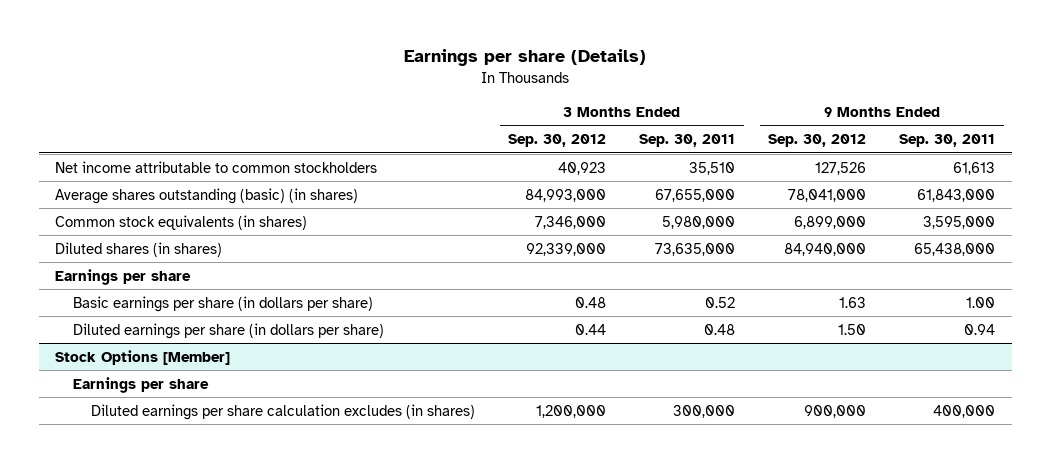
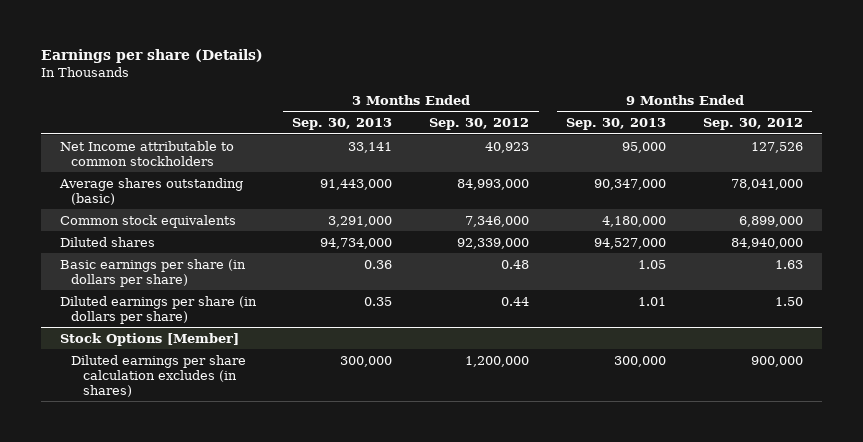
[639,134,736,148] Sep. 30, 2011 -> none
[899,134,996,148] Sep. 30, 2011 -> none
none -> [292,118,393,131] Sep. 30, 2013
none -> [566,118,667,131] Sep. 30, 2013
[55,268,192,285] Earnings per share -> none
[55,160,378,173] Net income attributable to common stockholders -> [59,140,234,166] Net Income attributable to common stockholders
[55,187,359,204] Average shares outstanding (basic) (in shares) -> [58,177,243,205] Average shares outstanding (basic)
[55,214,308,230] Common stock equivalents (in shares) -> [59,214,236,228] Common stock equivalents
[55,241,223,257] Diluted shares (in shares) -> [59,236,155,247] Diluted shares
[73,376,210,393] Earnings per share -> none

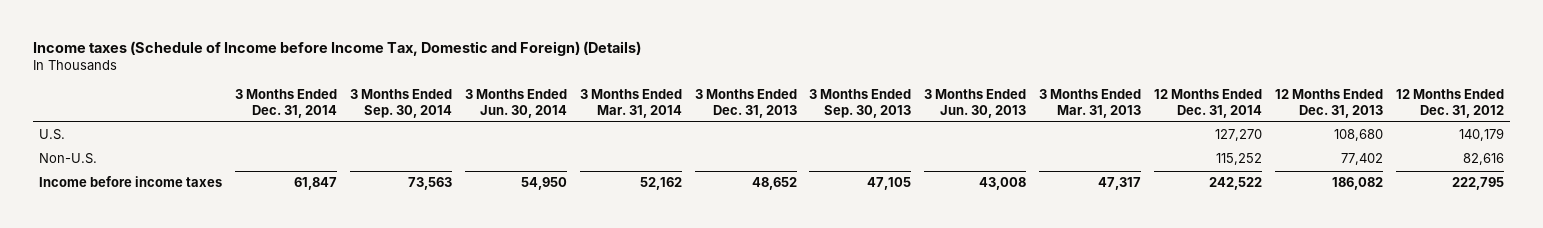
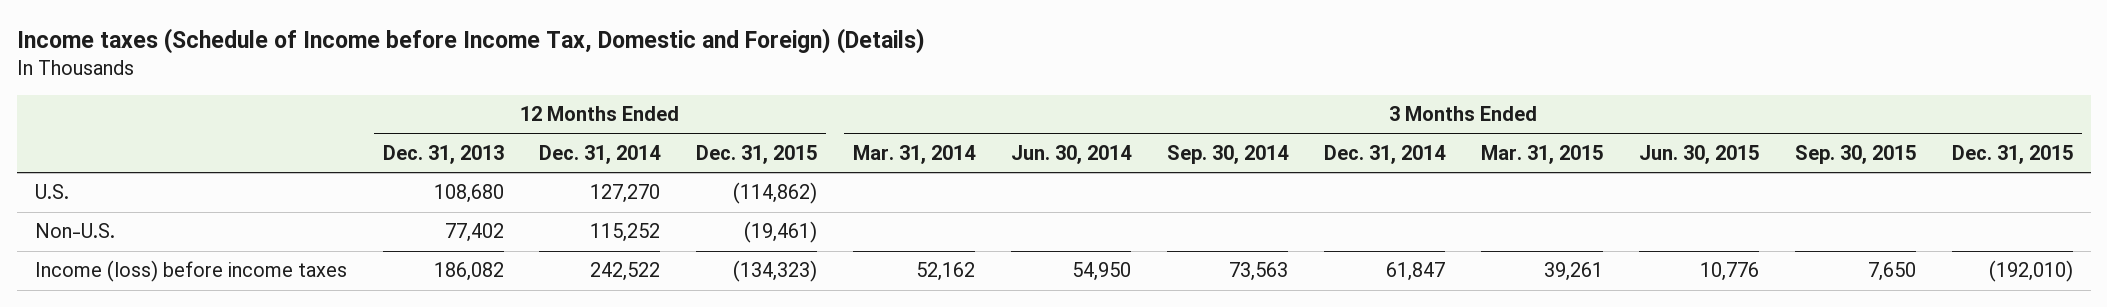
[694,89,797,118] 3 Months Ended Dec. 31, 2013 -> none
[809,89,912,118] 3 Months Ended Sep. 30, 2013 -> none
[924,89,1027,118] 3 Months Ended Jun. 30, 2013 -> none
[1039,89,1142,118] 3 Months Ended Mar. 31, 2013 -> none
[1395,89,1504,118] 12 Months Ended Dec. 31, 2012 -> none
none -> [696,144,818,164] Dec. 31, 2015
none -> [1481,144,1604,164] Mar. 31, 2015
none -> [1638,144,1759,164] Jun. 30, 2015
none -> [1794,144,1916,164] Sep. 30, 2015
none -> [1951,144,2073,164] Dec. 31, 2015
[39,176,223,188] Income before income taxes -> [34,260,347,283] Income (loss) before income taxes

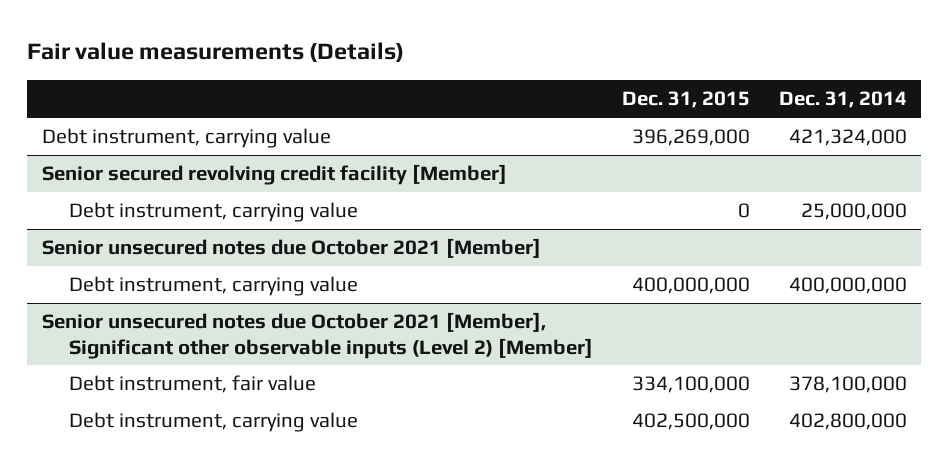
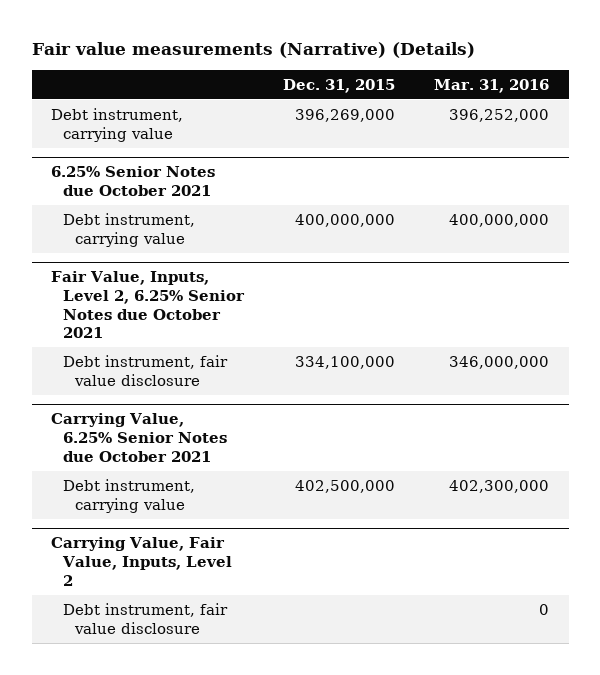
[27,42,405,63] Fair value measurements (Details) -> [31,41,475,58] Fair value measurements (Narrative) (Details)
[778,91,907,109] Dec. 31, 2014 -> none
none -> [434,78,550,93] Mar. 31, 2016
[41,164,507,186] Senior secured revolving credit facility [Member] -> none
[69,202,359,223] Debt instrument, carrying value -> none
[41,238,541,259] Senior unsecured notes due October 2021 [Member] -> [51,166,216,196] 6.25% Senior Notes due October 2021
[41,312,594,359] Senior unsecured notes due October 2021 [Member], Significant other observable inputs (Level 2) [Member] -> none
none -> [51,271,245,339] Fair Value, Inputs, Level 2, 6.25% Senior Notes due October 2021
[69,375,317,394] Debt instrument, fair value -> [62,354,228,386] Debt instrument, fair value disclosure
none -> [51,413,227,462] Carrying Value, 6.25% Senior Notes due October 2021
none -> [51,537,232,586] Carrying Value, Fair Value, Inputs, Level 2
none -> [62,602,228,634] Debt instrument, fair value disclosure

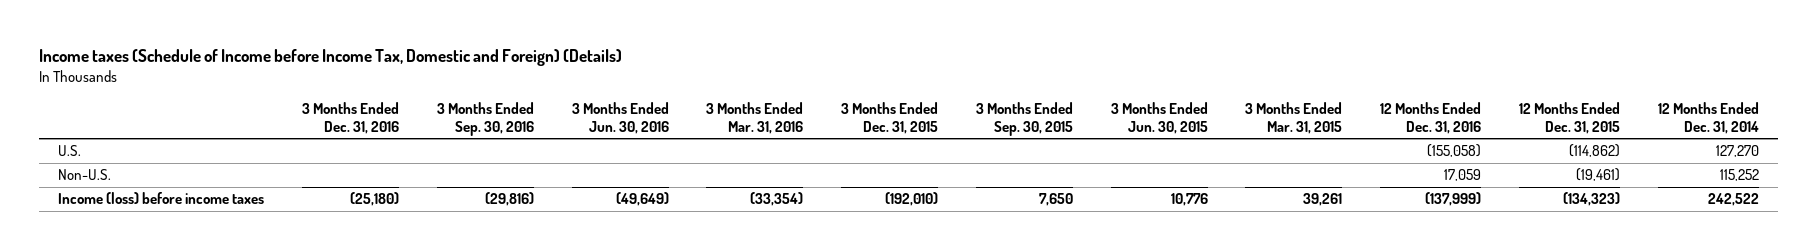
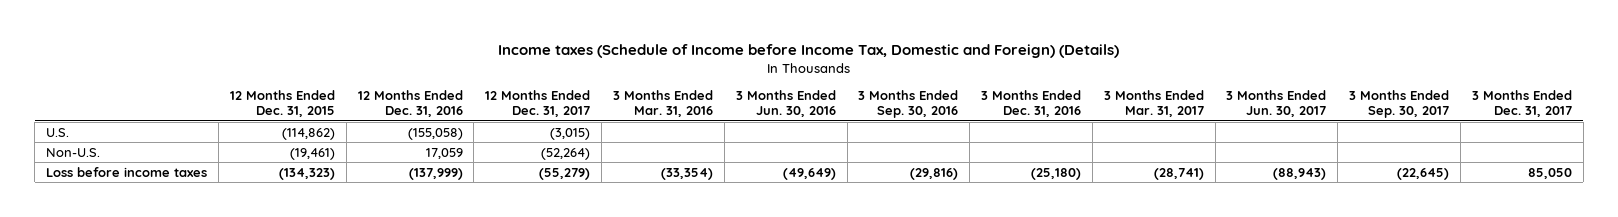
[841,102,939,134] 3 Months Ended Dec. 31, 2015 -> none
[975,102,1073,136] 3 Months Ended Sep. 30, 2015 -> none
[1110,102,1208,134] 3 Months Ended Jun. 30, 2015 -> none
[1245,102,1343,134] 3 Months Ended Mar. 31, 2015 -> none
[1657,102,1759,134] 12 Months Ended Dec. 31, 2014 -> none
none -> [485,90,591,118] 12 Months Ended Dec. 31, 2017
none -> [1103,90,1204,118] 3 Months Ended Mar. 31, 2017
none -> [1226,90,1327,118] 3 Months Ended Jun. 30, 2017
none -> [1349,90,1450,119] 3 Months Ended Sep. 30, 2017
none -> [1471,90,1572,118] 3 Months Ended Dec. 31, 2017
[58,192,265,205] Income (loss) before income taxes -> [46,166,208,177] Loss before income taxes

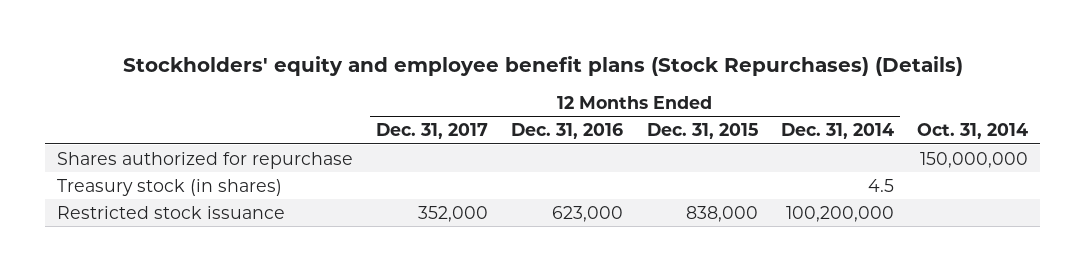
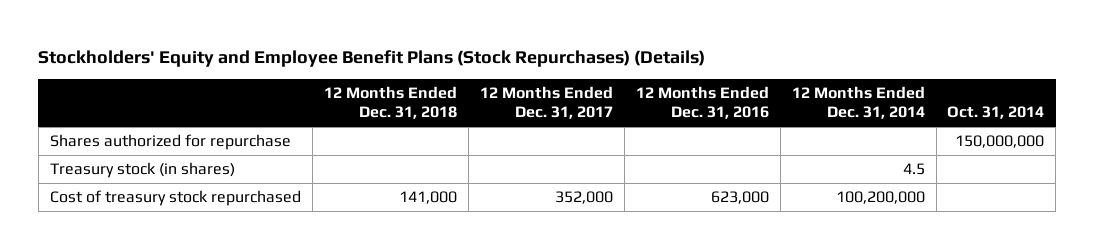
[122,56,963,77] Stockholders' equity and employee benefit plans (Stock Repurchases) (Details) -> [38,49,706,67] Stockholders' Equity and Employee Benefit Plans (Stock Repurchases) (Details)
[646,123,758,140] Dec. 31, 2015 -> none
none -> [323,85,457,120] 12 Months Ended Dec. 31, 2018
[56,205,285,219] Restricted stock issuance -> [49,190,301,207] Cost of treasury stock repurchased

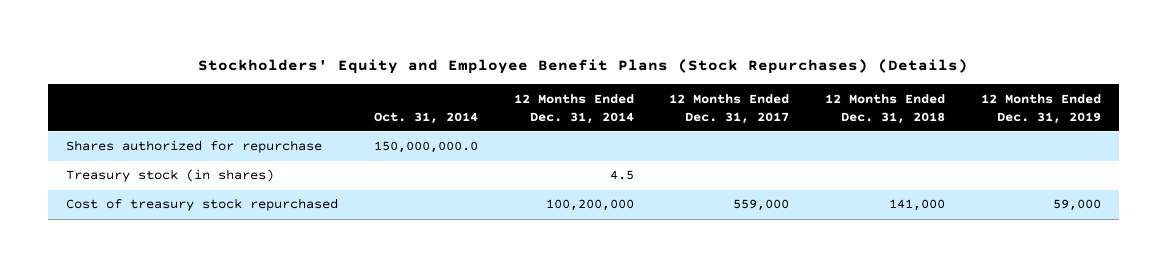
[635,85,769,120] 12 Months Ended Dec. 31, 2016 -> none
none -> [980,93,1101,124] 12 Months Ended Dec. 31, 2019
[955,135,1045,149] 150,000,000 -> [373,141,478,154] 150,000,000.0
[554,191,613,205] 352,000 -> [733,199,790,212] 559,000

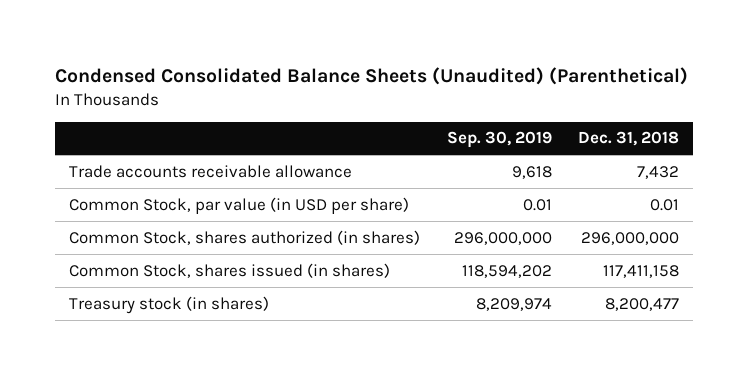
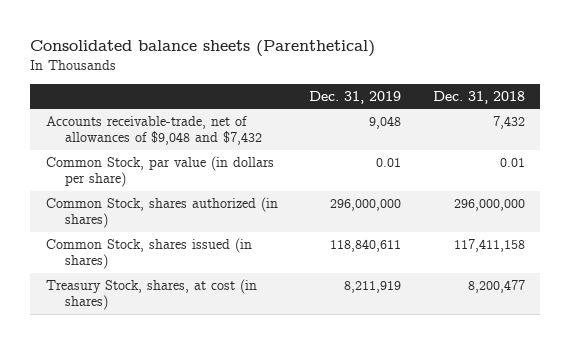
[55,66,689,85] Condensed Consolidated Balance Sheets (Unaudited) (Parenthetical) -> [30,40,376,58] Consolidated balance sheets (Parenthetical)
[446,131,552,149] Sep. 30, 2019 -> none
none -> [309,90,402,104] Dec. 31, 2019
[68,164,352,178] Trade accounts receivable allowance -> [45,116,263,146] Accounts receivable-trade, net of allowances of $9,048 and $7,432
[68,196,409,214] Common Stock, par value (in USD per share) -> [45,156,274,188] Common Stock, par value (in dollars per share)
[68,295,269,314] Treasury stock (in shares) -> [45,279,257,311] Treasury Stock, shares, at cost (in shares)

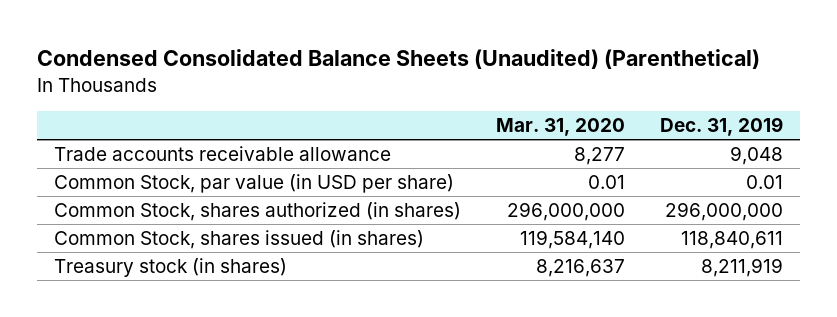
[30,40,376,58] Consolidated balance sheets (Parenthetical) -> [37,49,761,70] Condensed Consolidated Balance Sheets (Unaudited) (Parenthetical)
[432,90,525,104] Dec. 31, 2018 -> none
none -> [496,117,626,136] Mar. 31, 2020
[45,116,263,146] Accounts receivable-trade, net of allowances of $9,048 and $7,432 -> [54,146,392,162] Trade accounts receivable allowance
[45,156,274,188] Common Stock, par value (in dollars per share) -> [54,174,455,194] Common Stock, par value (in USD per share)
[45,279,257,311] Treasury Stock, shares, at cost (in shares) -> [54,258,288,278] Treasury stock (in shares)

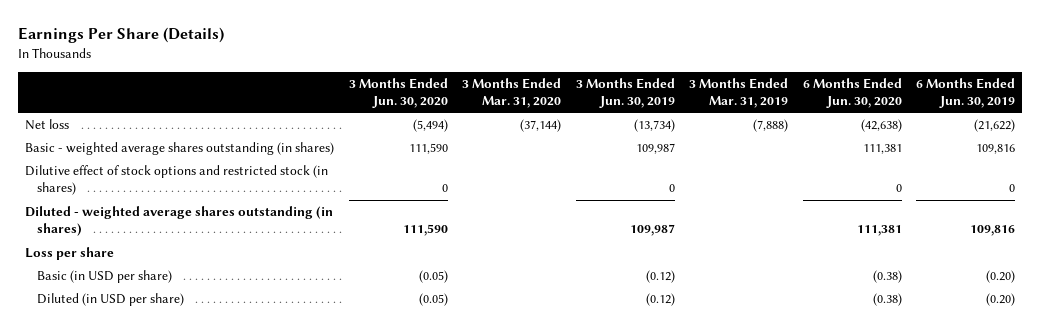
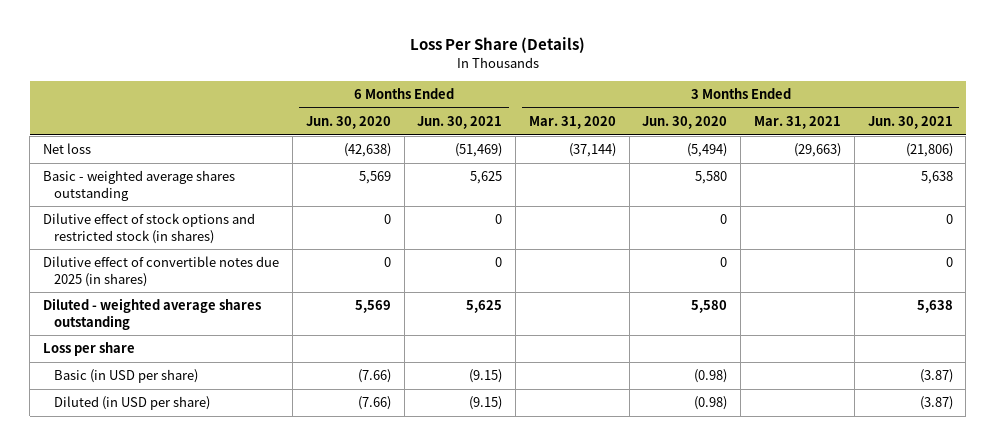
[18,27,225,44] Earnings Per Share (Details) -> [409,37,585,54] Loss Per Share (Details)
[575,77,675,108] 3 Months Ended Jun. 30, 2019 -> none
[689,77,789,108] 3 Months Ended Mar. 31, 2019 -> none
[916,77,1016,108] 6 Months Ended Jun. 30, 2019 -> none
none -> [417,115,503,129] Jun. 30, 2021
none -> [754,115,842,129] Mar. 31, 2021
none -> [867,115,953,129] Jun. 30, 2021
[25,142,335,156] Basic - weighted average shares outstanding (in shares) -> [43,170,236,201] Basic - weighted average shares outstanding
[408,143,448,155] 111,590 -> [695,171,728,185] 5,580
[862,144,902,155] 111,381 -> [358,171,391,185] 5,569
none -> [43,256,280,287] Dilutive effect of convertible notes due 2025 (in shares)
[25,206,334,237] Diluted - weighted average shares outstanding (in shares) -> [43,298,262,330] Diluted - weighted average shares outstanding
[402,224,448,237] 111,590 -> [691,300,728,314] 5,580
[856,225,902,237] 111,381 -> [354,300,391,314] 5,569
[418,270,448,284] (0.05) -> [694,369,728,384] (0.98)
[872,270,902,284] (0.38) -> [357,369,391,384] (7.66)
[418,293,448,307] (0.05) -> [694,396,728,411] (0.98)
[872,293,902,307] (0.38) -> [357,396,391,411] (7.66)

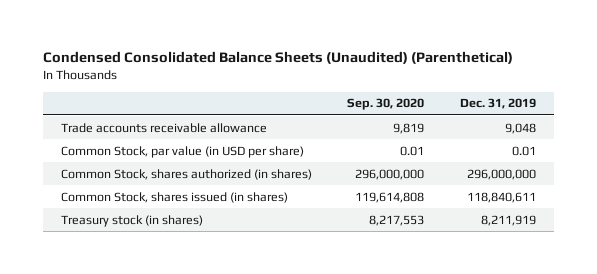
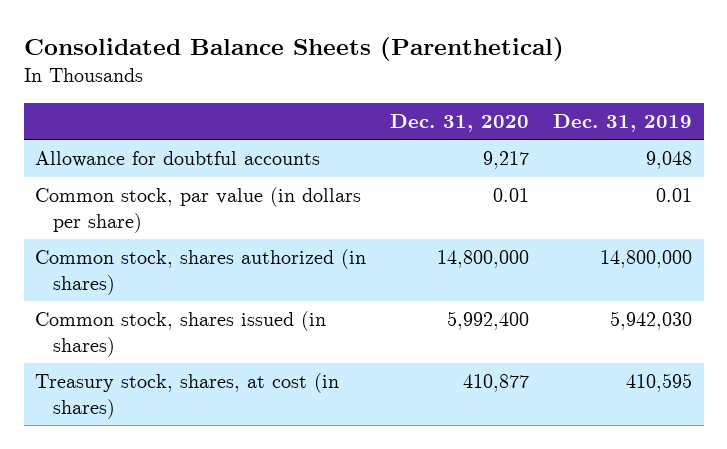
[42,51,513,65] Condensed Consolidated Balance Sheets (Unaudited) (Parenthetical) -> [23,36,564,61] Consolidated Balance Sheets (Parenthetical)
[347,98,425,111] Sep. 30, 2020 -> none
none -> [390,113,530,132] Dec. 31, 2020
[60,122,267,133] Trade accounts receivable allowance -> [35,151,321,168] Allowance for doubtful accounts
[60,145,304,158] Common Stock, par value (in USD per share) -> [35,187,362,233] Common stock, par value (in dollars per share)
[60,168,312,180] Common Stock, shares authorized (in shares) -> [35,249,367,295] Common stock, shares authorized (in shares)
[466,168,536,180] 296,000,000 -> [599,250,692,269] 14,800,000
[60,191,288,203] Common Stock, shares issued (in shares) -> [35,311,327,357] Common stock, shares issued (in shares)
[466,191,536,203] 118,840,611 -> [609,311,692,331] 5,942,030
[60,214,203,227] Treasury stock (in shares) -> [35,373,340,419] Treasury stock, shares, at cost (in shares)
[480,214,536,226] 8,211,919 -> [625,373,692,393] 410,595

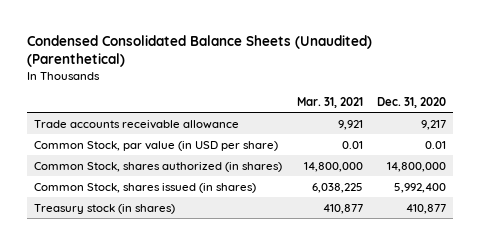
[23,36,564,61] Consolidated Balance Sheets (Parenthetical) -> [27,34,373,67] Condensed Consolidated Balance Sheets (Unaudited) (Parenthetical)
[552,113,692,132] Dec. 31, 2019 -> none
none -> [296,97,363,109] Mar. 31, 2021
[35,151,321,168] Allowance for doubtful accounts -> [34,119,240,129] Trade accounts receivable allowance
[35,187,362,233] Common stock, par value (in dollars per share) -> [34,140,279,151] Common Stock, par value (in USD per share)
[35,249,367,295] Common stock, shares authorized (in shares) -> [34,161,283,172] Common Stock, shares authorized (in shares)
[35,311,327,357] Common stock, shares issued (in shares) -> [34,182,257,193] Common Stock, shares issued (in shares)
[35,373,340,419] Treasury stock, shares, at cost (in shares) -> [34,203,176,214] Treasury stock (in shares)

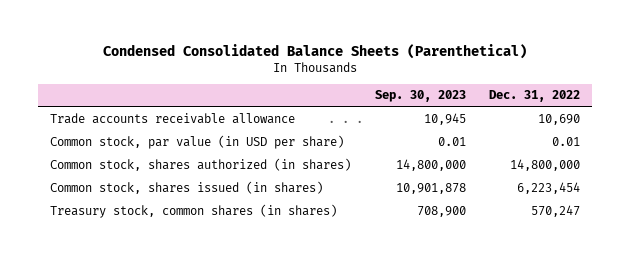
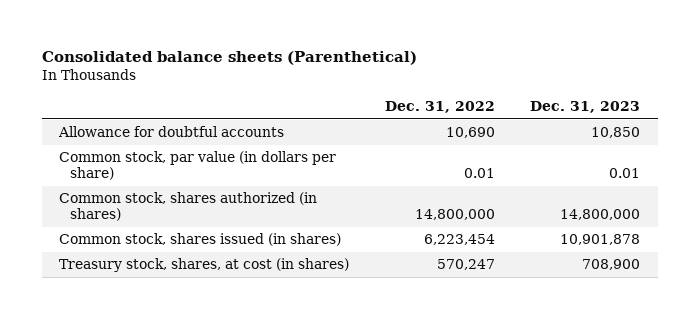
[103,43,528,59] Condensed Consolidated Balance Sheets (Parenthetical) -> [41,51,417,66] Consolidated balance sheets (Parenthetical)
[374,90,466,103] Sep. 30, 2023 -> none
none -> [529,100,640,113] Dec. 31, 2023
[49,112,295,124] Trade accounts receivable allowance -> [58,126,285,138] Allowance for doubtful accounts
[49,134,344,149] Common stock, par value (in USD per share) -> [59,151,337,180] Common stock, par value (in dollars per share)
[49,203,337,218] Treasury stock, common shares (in shares) -> [59,258,350,273] Treasury stock, shares, at cost (in shares)

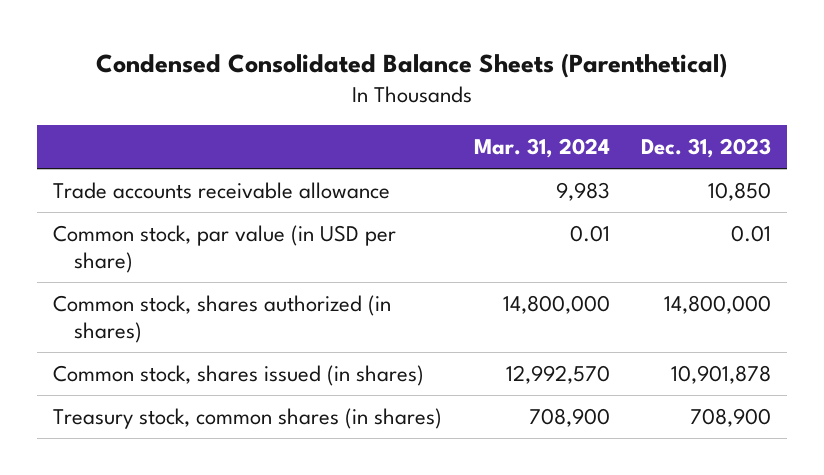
[41,51,417,66] Consolidated balance sheets (Parenthetical) -> [96,53,728,79] Condensed Consolidated Balance Sheets (Parenthetical)
[384,100,495,113] Dec. 31, 2022 -> none
none -> [473,137,610,158] Mar. 31, 2024
[58,126,285,138] Allowance for doubtful accounts -> [53,182,391,200] Trade accounts receivable allowance
[59,151,337,180] Common stock, par value (in dollars per share) -> [53,225,397,273] Common stock, par value (in USD per share)
[59,258,350,273] Treasury stock, shares, at cost (in shares) -> [53,408,443,430] Treasury stock, common shares (in shares)

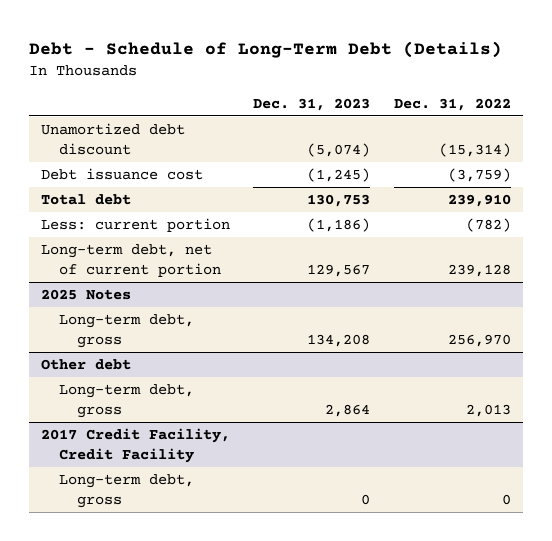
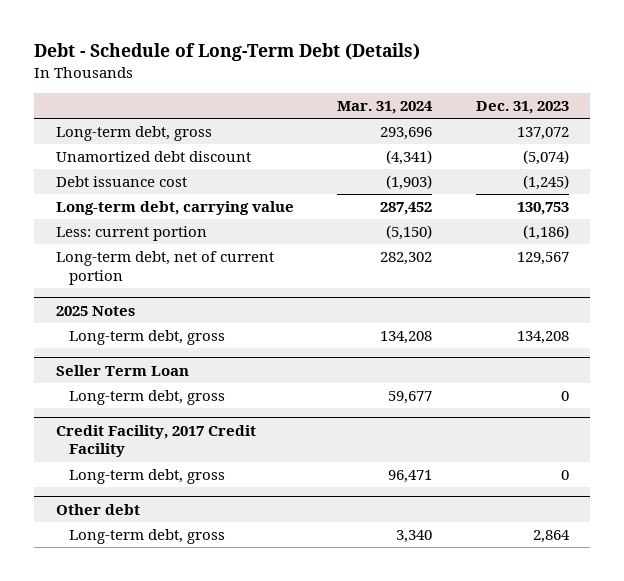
[393,97,511,111] Dec. 31, 2022 -> none
none -> [337,101,434,115] Mar. 31, 2024
none -> [55,126,212,142] Long-term debt, gross
[40,194,131,206] Total debt -> [55,201,294,216] Long-term debt, carrying value
none -> [55,364,189,376] Seller Term Loan
none -> [69,390,226,406] Long-term debt, gross
none -> [55,424,256,458] Credit Facility, 2017 Credit Facility
none -> [69,469,226,485] Long-term debt, gross
[40,428,230,464] 2017 Credit Facility, Credit Facility -> none
[58,474,194,509] Long-term debt, gross -> none

